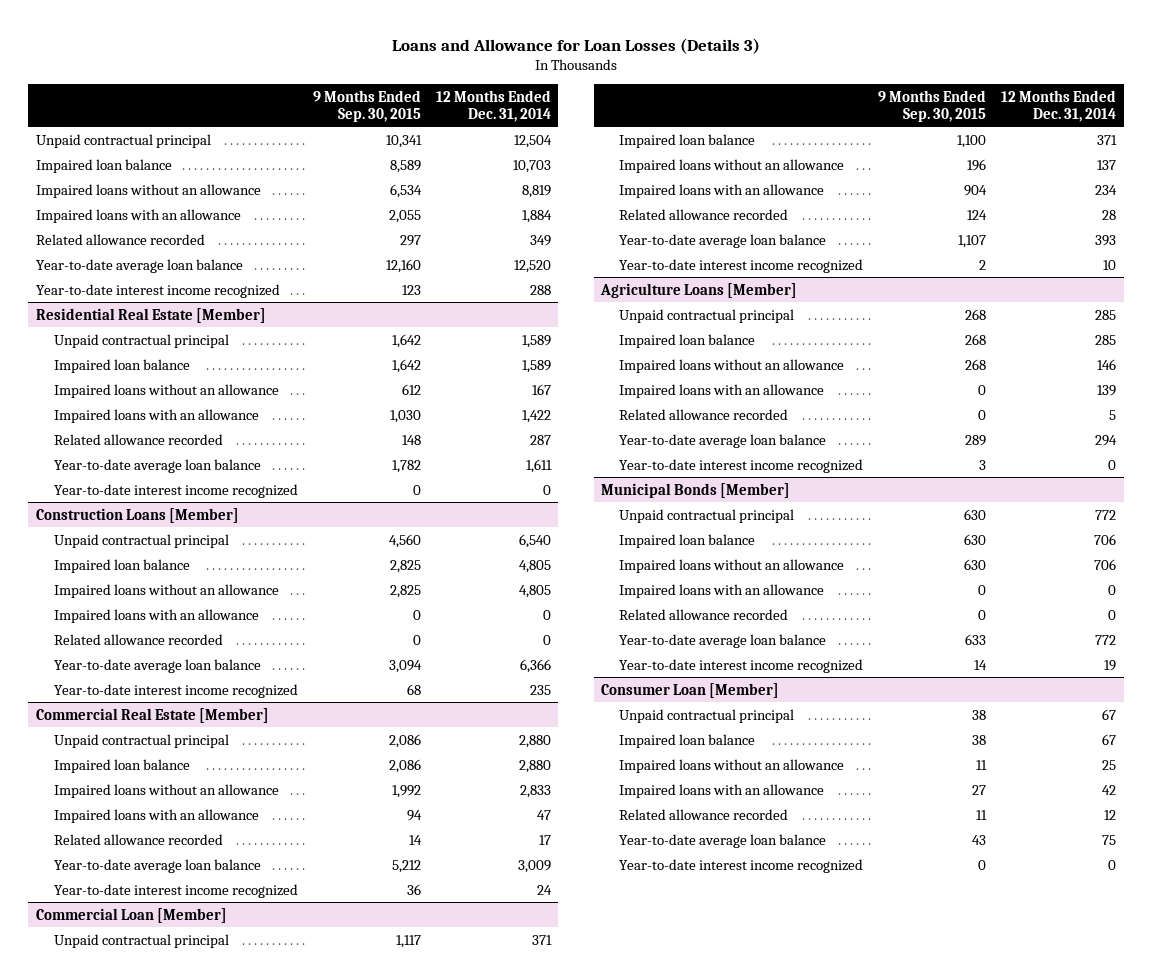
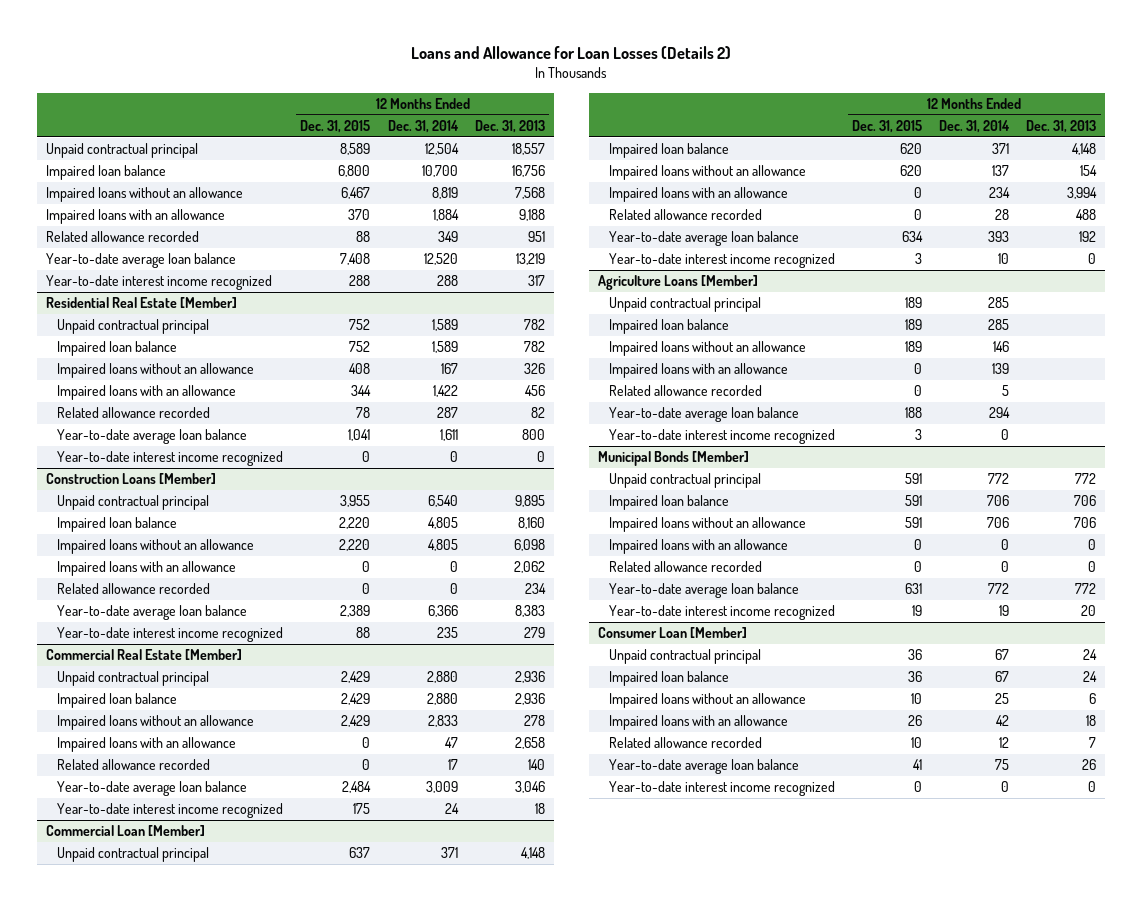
[391,37,760,54] Loans and Allowance for Loan Losses (Details 3) -> [411,46,732,60] Loans and Allowance for Loan Losses (Details 2)
[312,89,421,122] 9 Months Ended Sep. 30, 2015 -> none
none -> [300,119,371,133] Dec. 31, 2015
none -> [474,119,545,133] Dec. 31, 2013
[512,159,551,173] 10,703 -> [421,165,458,178] 10,700

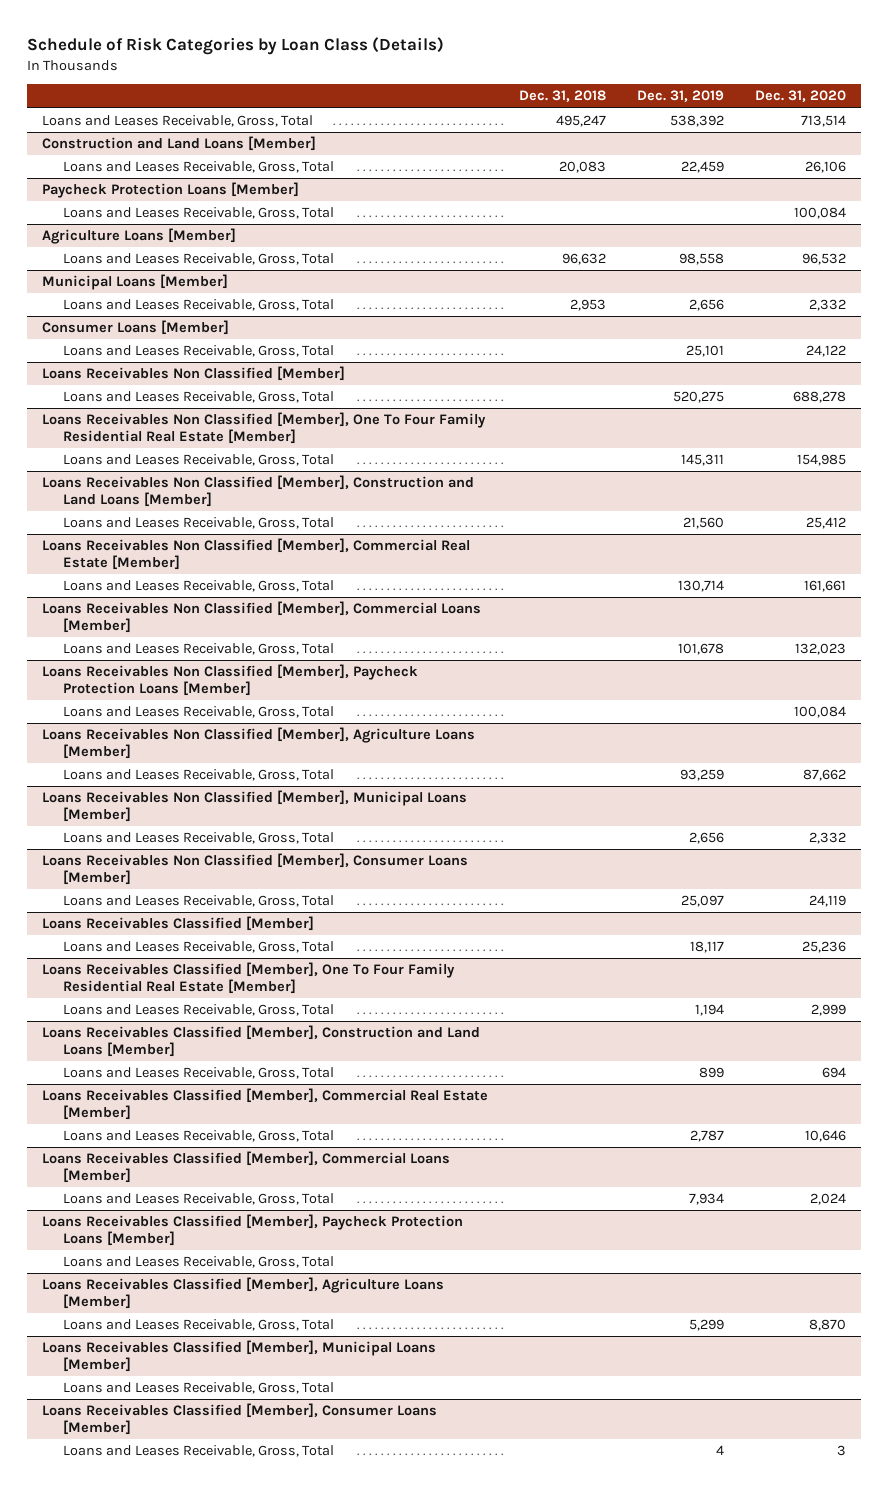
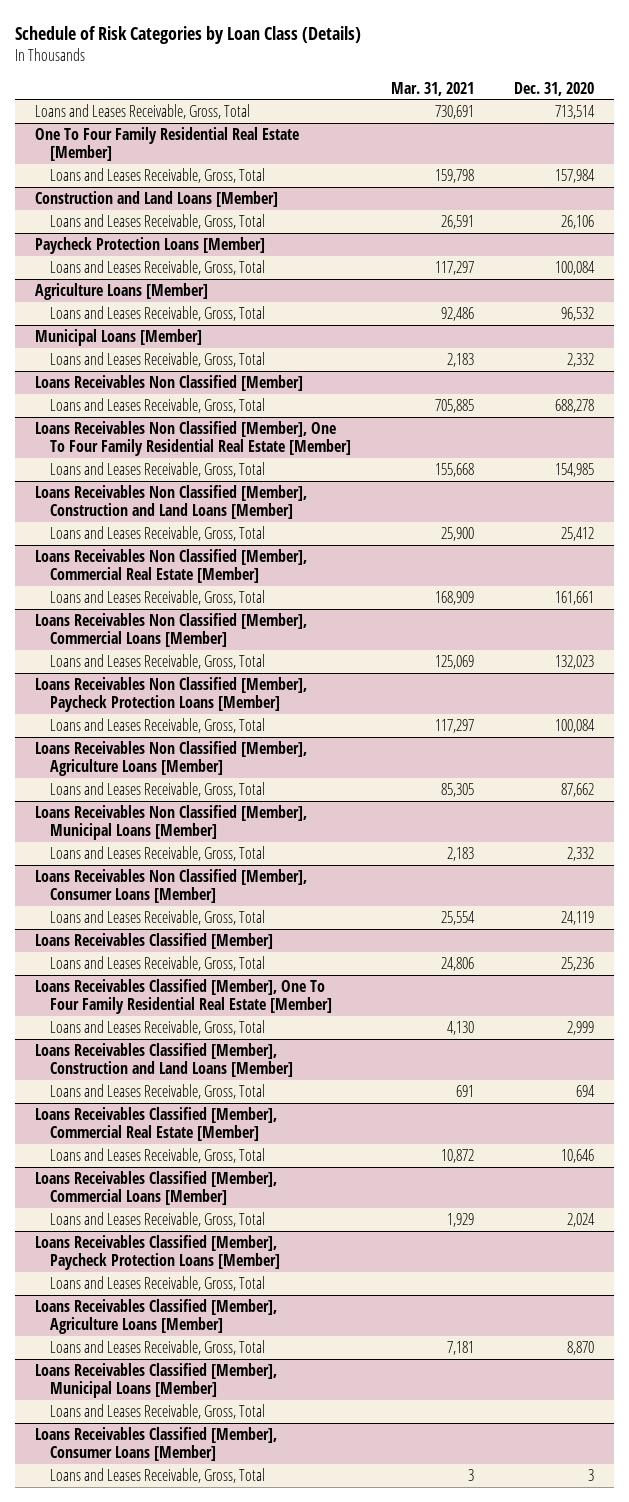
[519,90,607,103] Dec. 31, 2018 -> none
[636,90,724,103] Dec. 31, 2019 -> none
none -> [390,81,474,96] Mar. 31, 2021
none -> [35,126,300,162] One To Four Family Residential Real Estate [Member]
none -> [49,167,265,183] Loans and Leases Receivable, Gross, Total
[42,320,230,336] Consumer Loans [Member] -> none
[63,345,335,358] Loans and Leases Receivable, Gross, Total -> none

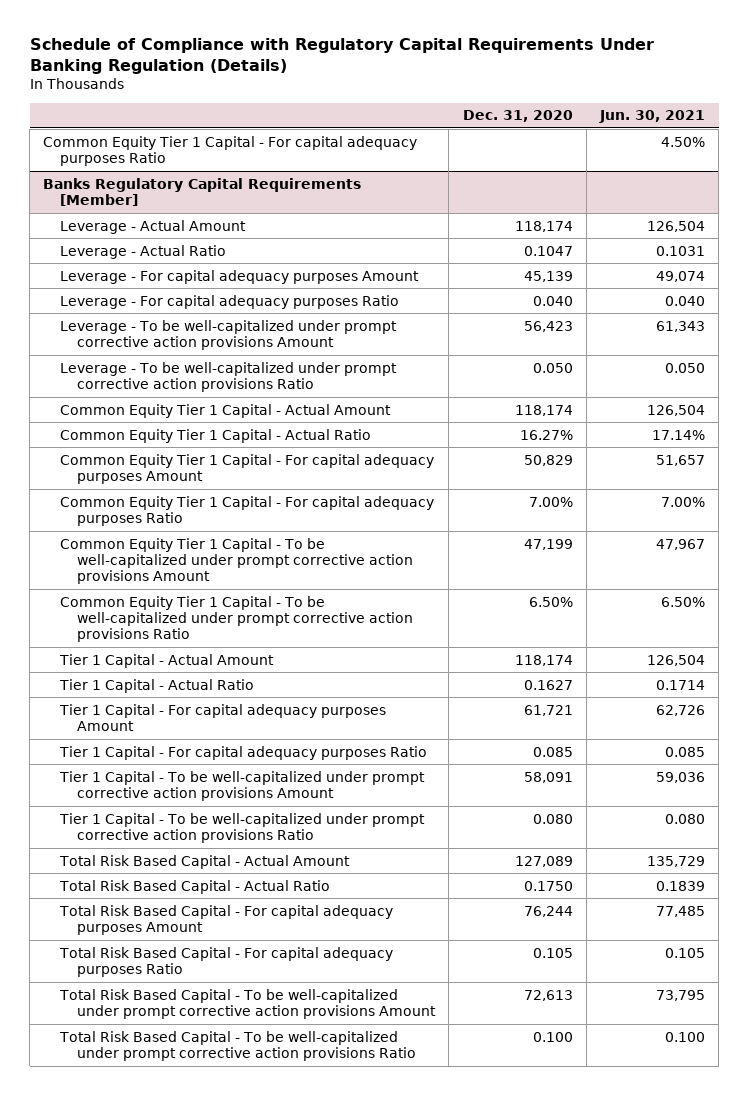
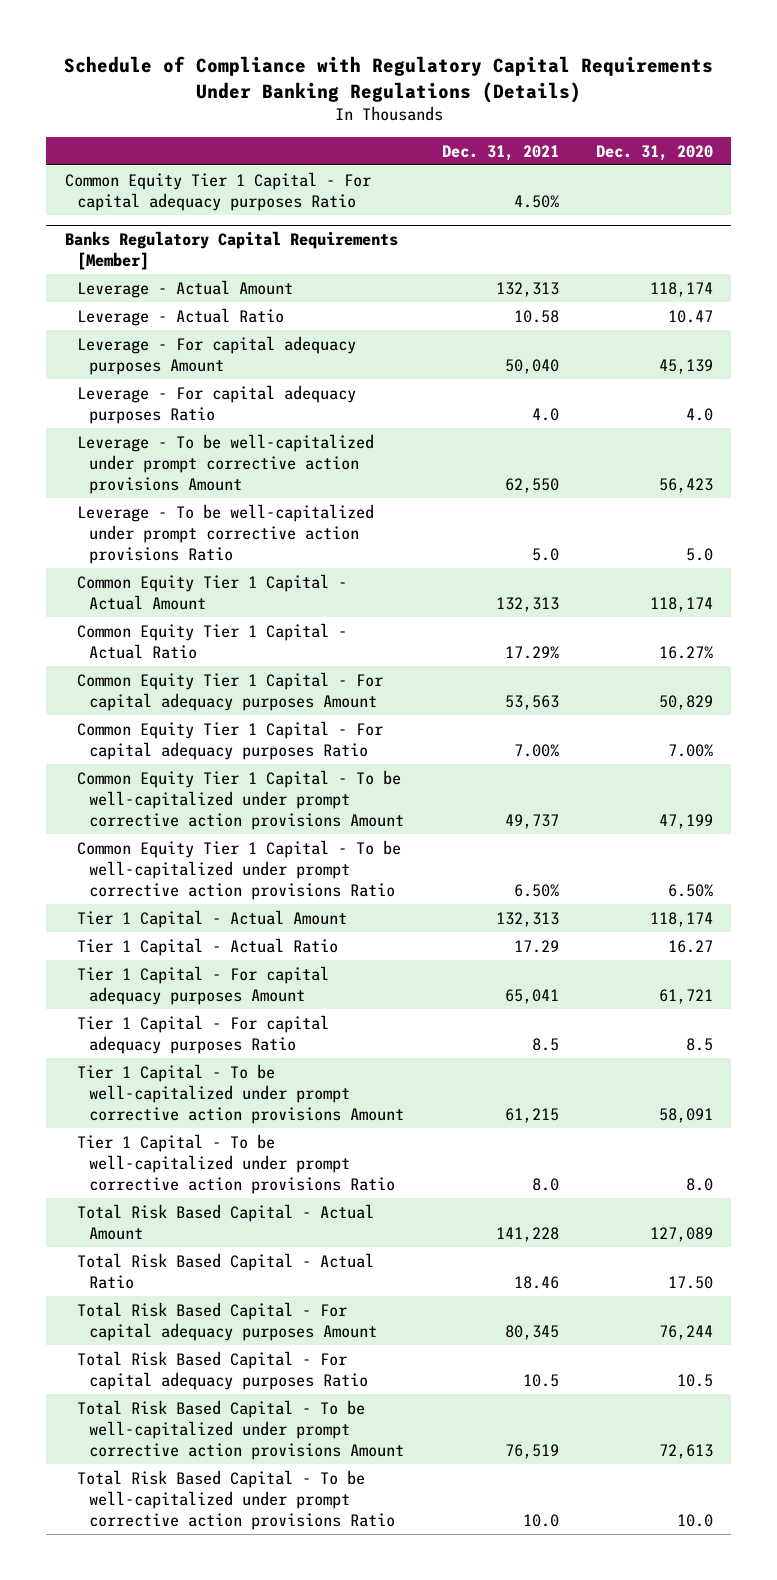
[29,38,654,75] Schedule of Compliance with Regulatory Capital Requirements Under Banking Regulation (Details) -> [63,55,713,103] Schedule of Compliance with Regulatory Capital Requirements Under Banking Regulations (Details)
[598,110,705,124] Jun. 30, 2021 -> none
none -> [441,144,559,161] Dec. 31, 2021
[523,245,573,256] 0.1047 -> [667,309,713,323] 10.47
[532,295,573,306] 0.040 -> [685,407,713,421] 4.0
[532,362,573,373] 0.050 -> [685,547,713,561] 5.0
[523,679,573,690] 0.1627 -> [667,939,713,953] 16.27
[532,746,573,757] 0.085 -> [685,1037,713,1051] 8.5
[532,813,573,824] 0.080 -> [685,1177,713,1191] 8.0
[523,880,573,891] 0.1750 -> [667,1275,713,1289] 17.50
[532,947,573,958] 0.105 -> [676,1373,713,1387] 10.5
[532,1031,573,1042] 0.100 -> [676,1513,713,1527] 10.0

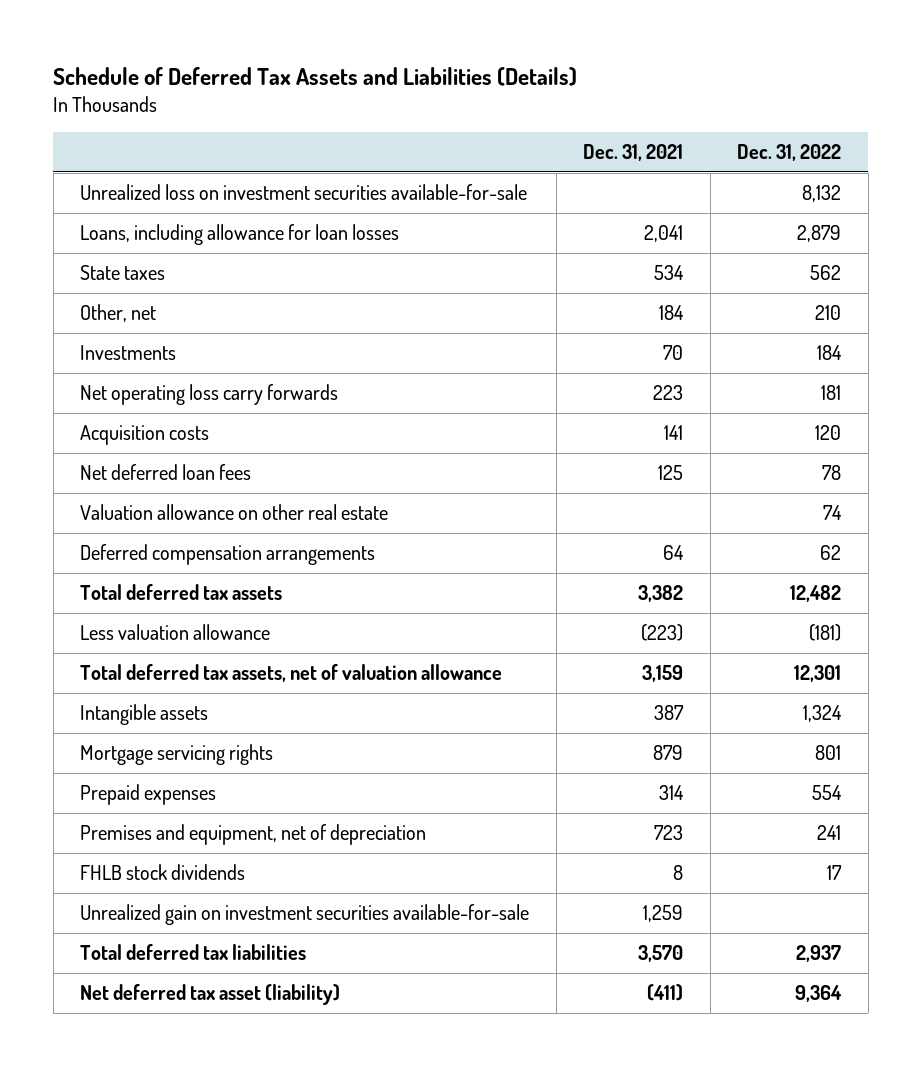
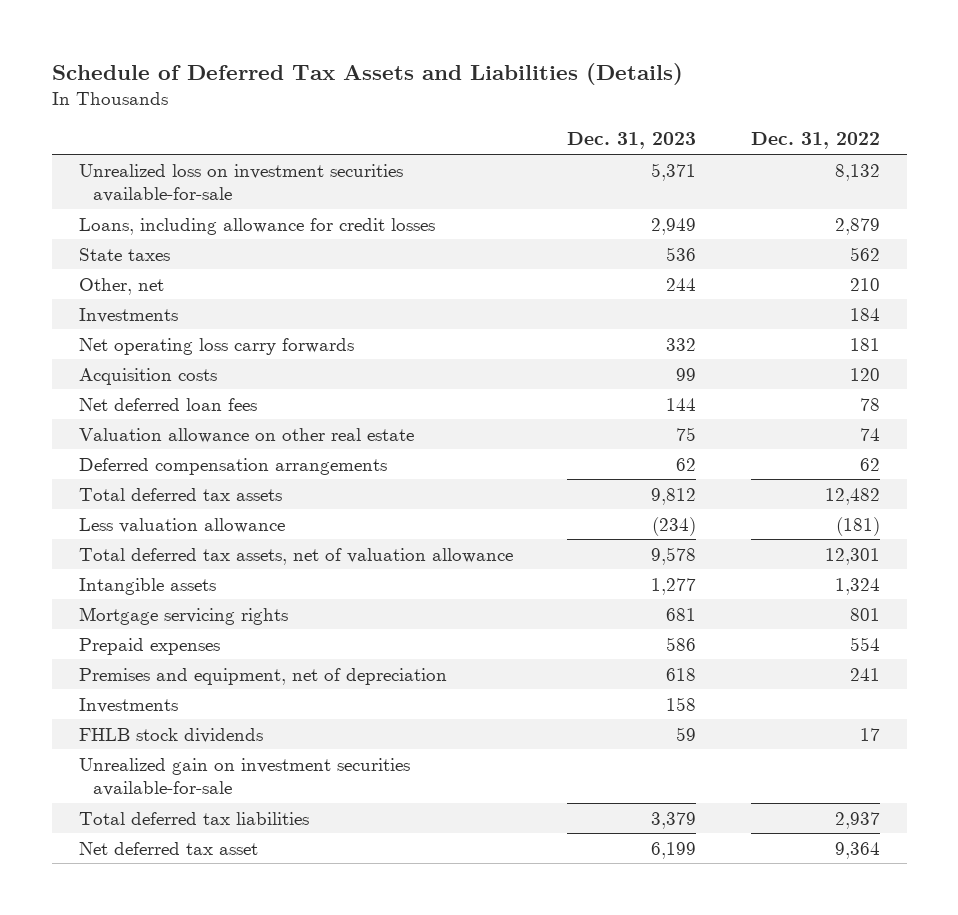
[583,144,684,162] Dec. 31, 2021 -> none
none -> [567,132,697,150] Dec. 31, 2023
[80,224,400,246] Loans, including allowance for loan losses -> [78,217,435,235] Loans, including allowance for credit losses
none -> [78,697,178,713] Investments
[80,984,341,1006] Net deferred tax asset (liability) -> [78,841,258,855] Net deferred tax asset

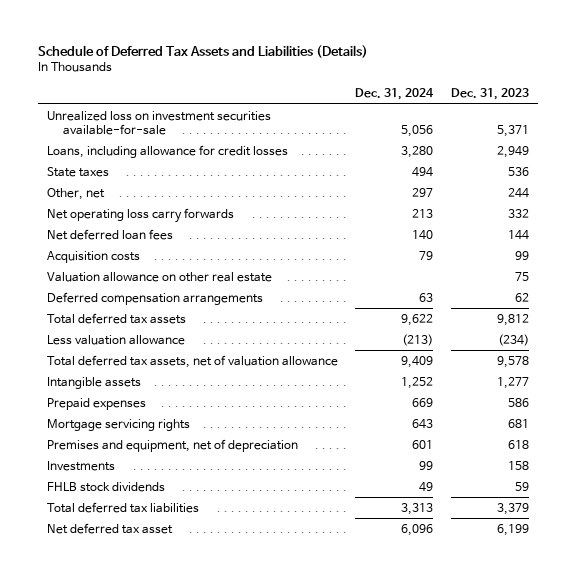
[750,132,880,150] Dec. 31, 2022 -> none
none -> [355,88,435,101] Dec. 31, 2024
[78,307,178,323] Investments -> none
[78,367,217,385] Acquisition costs -> [46,250,140,263] Acquisition costs
[78,606,288,625] Mortgage servicing rights -> [46,418,190,431] Mortgage servicing rights
[78,757,410,796] Unrealized gain on investment securities available-for-sale -> none

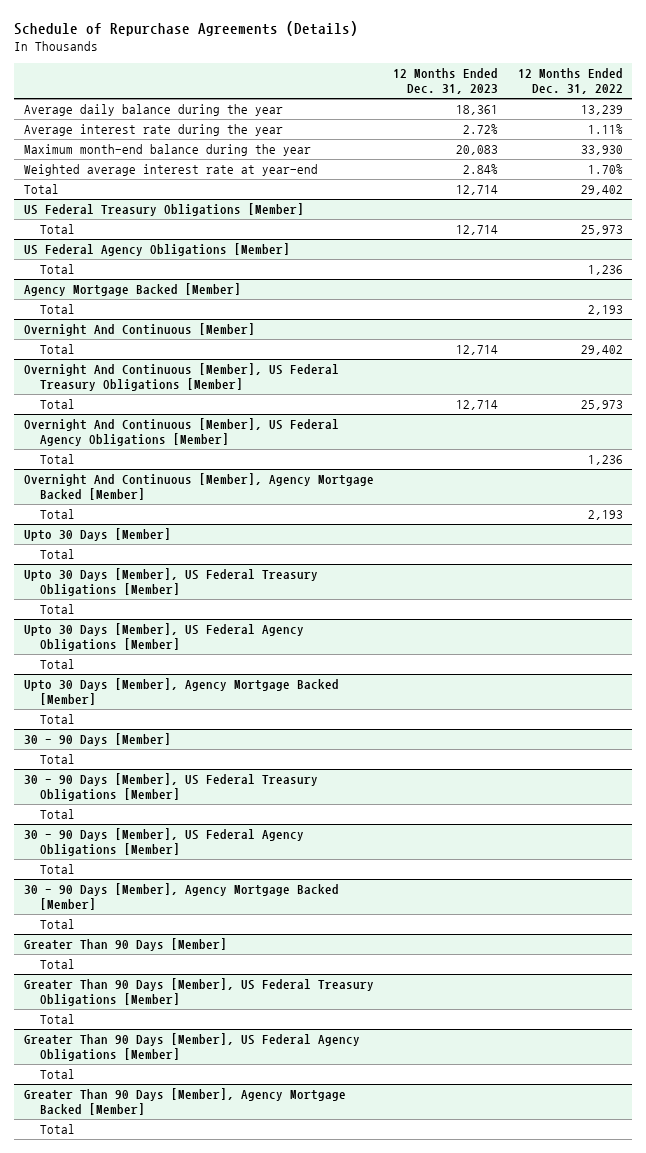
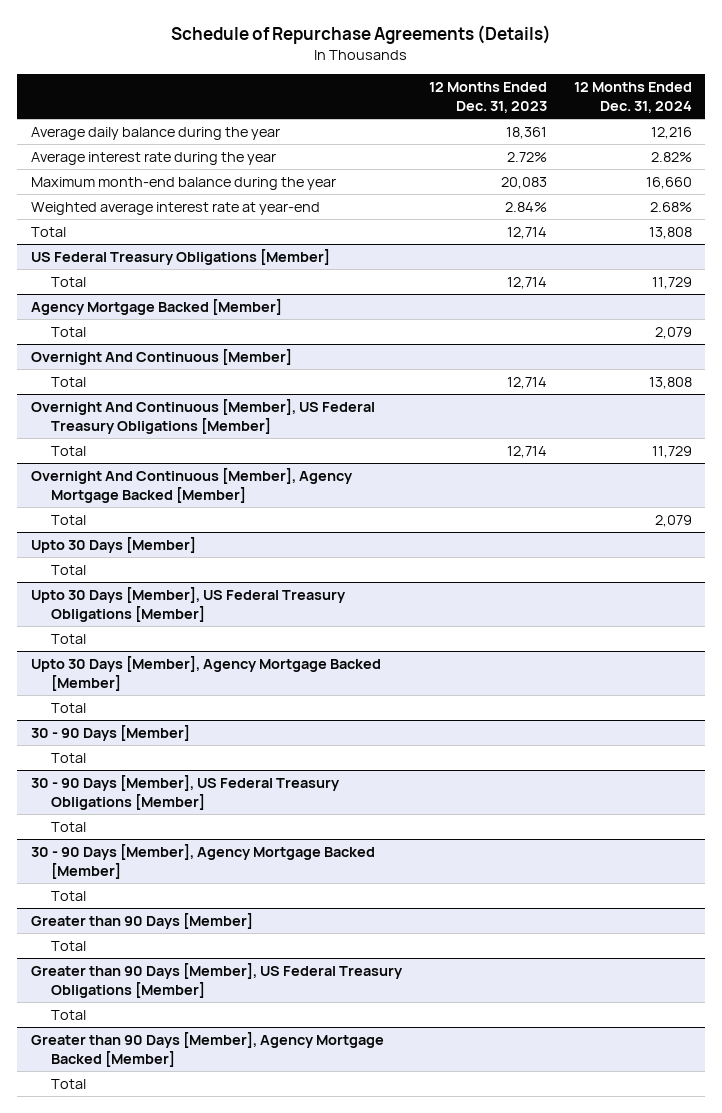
[517,68,623,95] 12 Months Ended Dec. 31, 2022 -> none
none -> [573,82,692,114] 12 Months Ended Dec. 31, 2024
[23,243,290,257] US Federal Agency Obligations [Member] -> none
[40,264,76,275] Total -> none
[23,418,339,447] Overnight And Continuous [Member], US Federal Agency Obligations [Member] -> none
[40,454,76,465] Total -> none
[23,623,304,652] Upto 30 Days [Member], US Federal Agency Obligations [Member] -> none
[40,659,76,670] Total -> none
[23,828,304,857] 30 - 90 Days [Member], US Federal Agency Obligations [Member] -> none
[40,864,76,875] Total -> none
[40,959,76,970] Total -> none
[23,978,374,1007] Greater Than 90 Days [Member], US Federal Treasury Obligations [Member] -> none
[23,938,227,952] Greater Than 90 Days [Member] -> [30,913,253,930] Greater than 90 Days [Member]
[23,1033,360,1062] Greater Than 90 Days [Member], US Federal Agency Obligations [Member] -> [30,963,403,998] Greater than 90 Days [Member], US Federal Treasury Obligations [Member]
[23,1088,346,1116] Greater Than 90 Days [Member], Agency Mortgage Backed [Member] -> [30,1032,384,1067] Greater than 90 Days [Member], Agency Mortgage Backed [Member]

